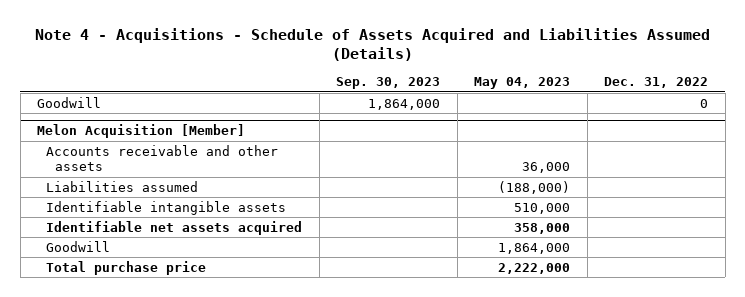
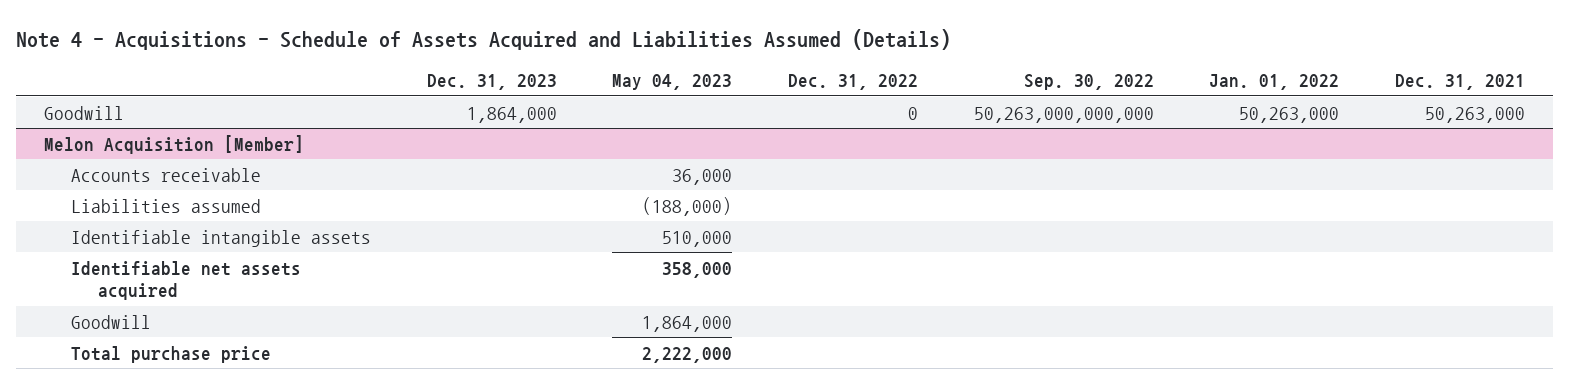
[336,76,441,89] Sep. 30, 2023 -> none
none -> [426,74,557,91] Dec. 31, 2023
none -> [1023,74,1154,91] Sep. 30, 2022
none -> [1209,74,1340,91] Jan. 01, 2022
none -> [1394,74,1525,91] Dec. 31, 2021
[46,144,279,172] Accounts receivable and other assets -> none
none -> [70,167,261,182] Accounts receivable

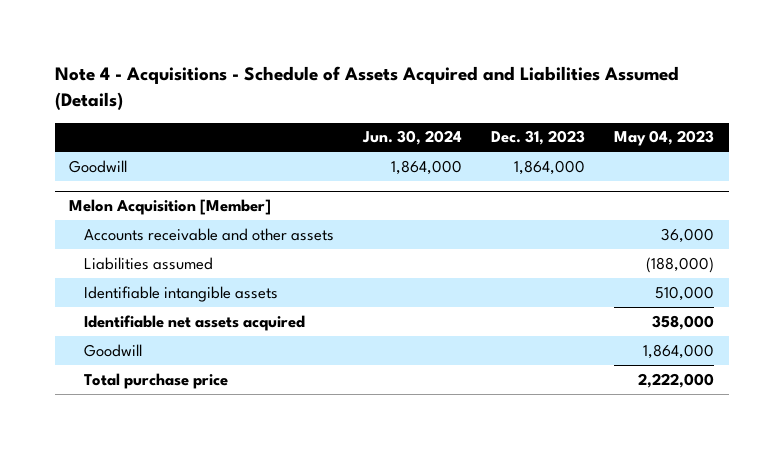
[787,74,918,91] Dec. 31, 2022 -> none
[1023,74,1154,91] Sep. 30, 2022 -> none
[1209,74,1340,91] Jan. 01, 2022 -> none
[1394,74,1525,91] Dec. 31, 2021 -> none
none -> [361,130,462,146] Jun. 30, 2024
[70,167,261,182] Accounts receivable -> none
none -> [83,227,334,241] Accounts receivable and other assets

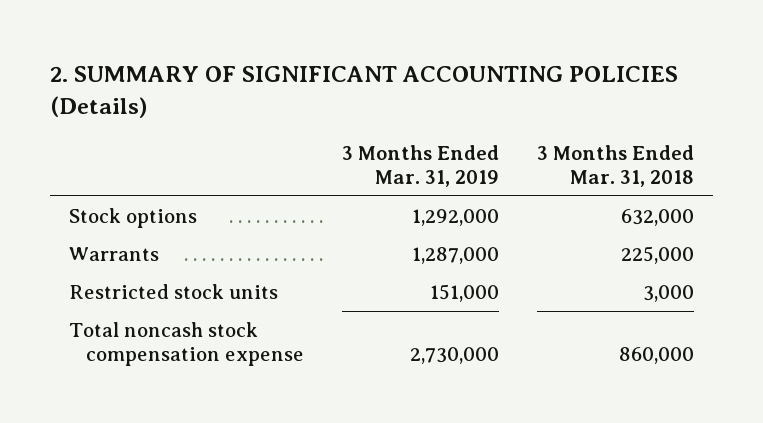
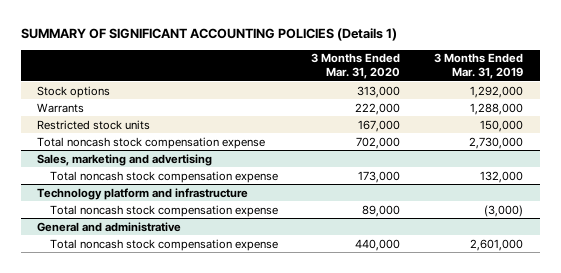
[50,65,679,118] 2. SUMMARY OF SIGNIFICANT ACCOUNTING POLICIES (Details) -> [20,28,397,42] SUMMARY OF SIGNIFICANT ACCOUNTING POLICIES (Details 1)
[537,145,695,187] 3 Months Ended Mar. 31, 2018 -> none
none -> [311,53,401,80] 3 Months Ended Mar. 31, 2020
[412,247,500,265] 1,287,000 -> [470,102,524,115] 1,288,000
[430,284,500,303] 151,000 -> [480,119,524,132] 150,000
none -> [37,153,213,166] Sales, marketing and advertising
none -> [49,170,278,183] Total noncash stock compensation expense
none -> [37,187,249,200] Technology platform and infrastructure
none -> [49,204,278,217] Total noncash stock compensation expense
none -> [37,221,182,232] General and administrative
none -> [49,238,278,251] Total noncash stock compensation expense

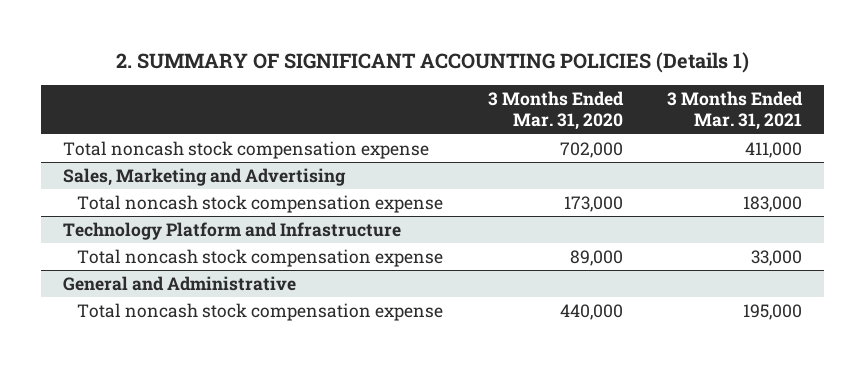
[20,28,397,42] SUMMARY OF SIGNIFICANT ACCOUNTING POLICIES (Details 1) -> [115,52,749,74] 2. SUMMARY OF SIGNIFICANT ACCOUNTING POLICIES (Details 1)
[434,53,524,80] 3 Months Ended Mar. 31, 2019 -> none
none -> [667,91,804,131] 3 Months Ended Mar. 31, 2021
[37,85,111,98] Stock options -> none
[37,102,85,113] Warrants -> none
[37,119,151,130] Restricted stock units -> none
[37,153,213,166] Sales, marketing and advertising -> [63,167,347,186] Sales, Marketing and Advertising
[37,187,249,200] Technology platform and infrastructure -> [63,221,402,240] Technology Platform and Infrastructure
[37,221,182,232] General and administrative -> [63,275,297,291] General and Administrative

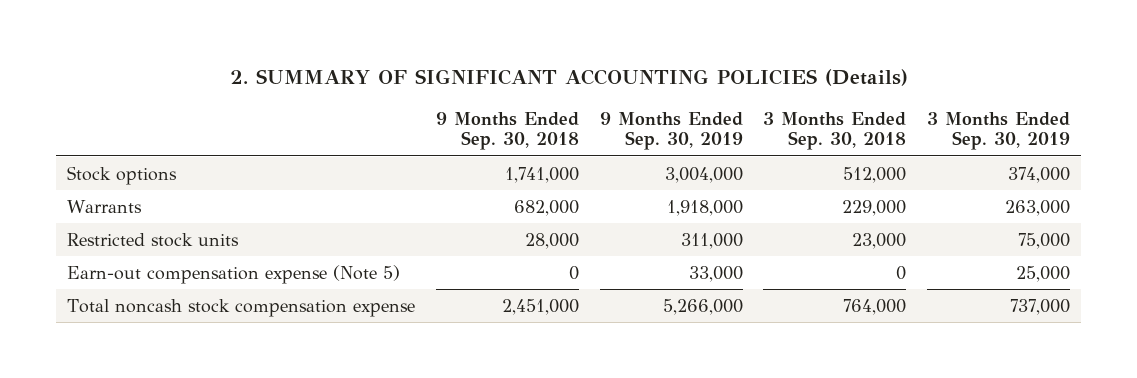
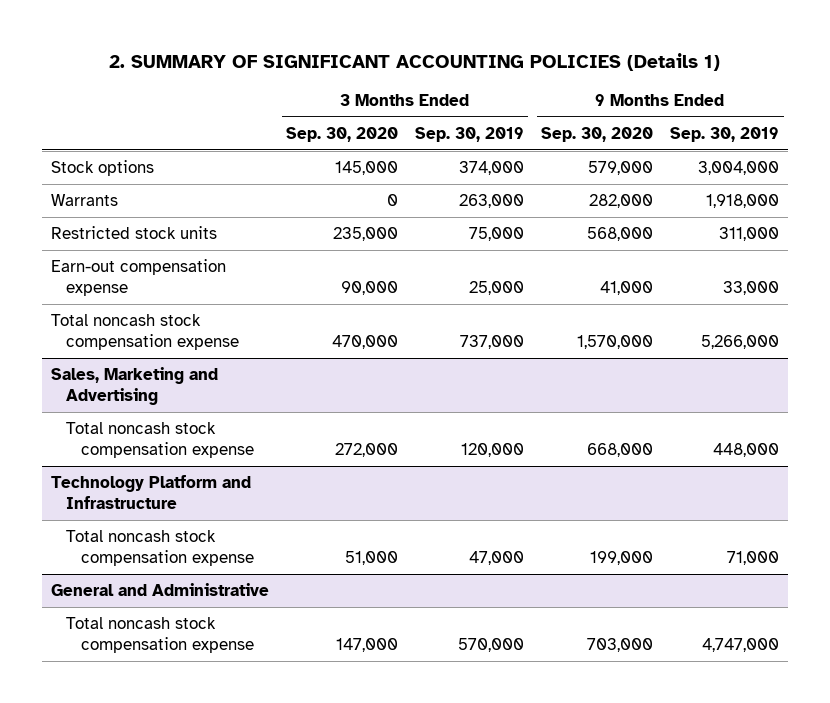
[229,68,908,86] 2. SUMMARY OF SIGNIFICANT ACCOUNTING POLICIES (Details) -> [109,52,721,71] 2. SUMMARY OF SIGNIFICANT ACCOUNTING POLICIES (Details 1)
[435,111,579,151] 9 Months Ended Sep. 30, 2018 -> none
[763,111,907,151] 3 Months Ended Sep. 30, 2018 -> none
none -> [285,126,398,142] Sep. 30, 2020
none -> [541,126,654,142] Sep. 30, 2020
[66,264,400,284] Earn-out compensation expense (Note 5) -> [50,258,226,296] Earn-out compensation expense
none -> [50,366,218,405] Sales, Marketing and Advertising
none -> [65,421,254,458] Total noncash stock compensation expense
none -> [50,474,251,509] Technology Platform and Infrastructure
none -> [65,529,254,566] Total noncash stock compensation expense
none -> [50,582,269,596] General and Administrative
none -> [65,616,254,653] Total noncash stock compensation expense

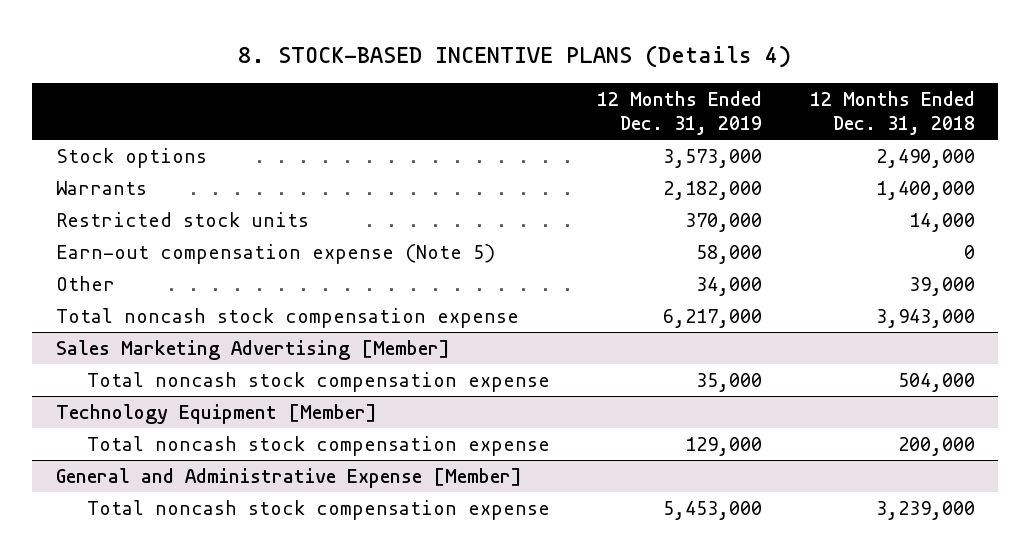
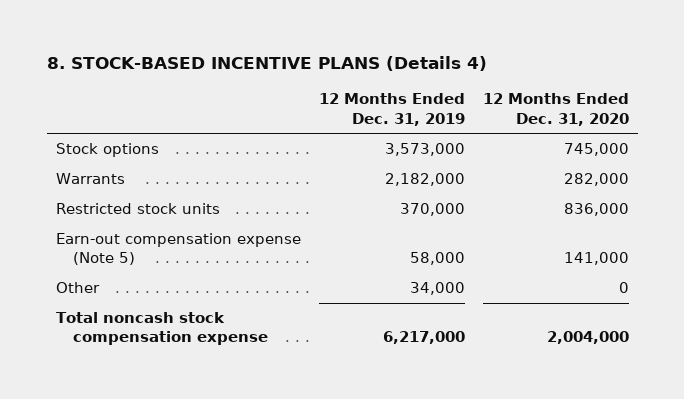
[809,91,975,136] 12 Months Ended Dec. 31, 2018 -> none
none -> [482,93,629,126] 12 Months Ended Dec. 31, 2020
[55,339,450,360] Sales Marketing Advertising [Member] -> none
[86,371,550,392] Total noncash stock compensation expense -> none
[55,403,377,424] Technology Equipment [Member] -> none
[86,435,550,456] Total noncash stock compensation expense -> none
[55,467,522,488] General and Administrative Expense [Member] -> none
[86,499,550,520] Total noncash stock compensation expense -> none

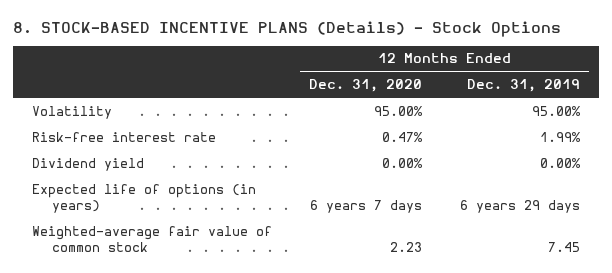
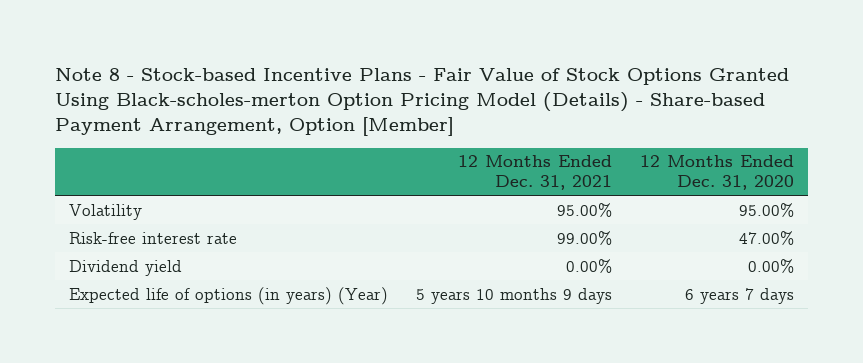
[12,20,561,37] 8. STOCK-BASED INCENTIVE PLANS (Details) - Stock Options -> [55,67,790,137] Note 8 - Stock-based Incentive Plans - Fair Value of Stock Options Granted Using Black-scholes-merton Option Pricing Model (Details) - Share-based Payment Arrangement, Option [Member]
[466,79,580,93] Dec. 31, 2019 -> none
none -> [458,155,613,191] 12 Months Ended Dec. 31, 2021
[382,131,424,142] 0.47% -> [739,230,795,245] 47.00%
[31,225,272,252] Weighted-average fair value of common stock -> none
[31,183,256,213] Expected life of options (in years) -> [69,286,389,305] Expected life of options (in years) (Year)

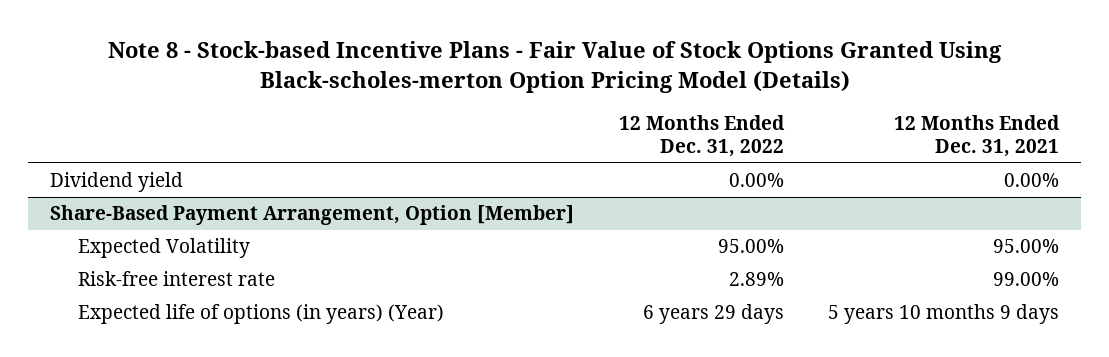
[55,67,790,137] Note 8 - Stock-based Incentive Plans - Fair Value of Stock Options Granted Using Black-scholes-merton Option Pricing Model (Details) - Share-based Payment Arrangement, Option [Member] -> [107,41,1002,93] Note 8 - Stock-based Incentive Plans - Fair Value of Stock Options Granted Using Black-scholes-merton Option Pricing Model (Details)
[640,155,795,191] 12 Months Ended Dec. 31, 2020 -> none
none -> [618,115,785,158] 12 Months Ended Dec. 31, 2022
[69,203,143,220] Volatility -> none
[69,231,238,244] Risk-free interest rate -> none
none -> [50,205,575,226] Share-Based Payment Arrangement, Option [Member]
none -> [78,238,251,259] Expected Volatility
none -> [78,271,276,287] Risk-free interest rate

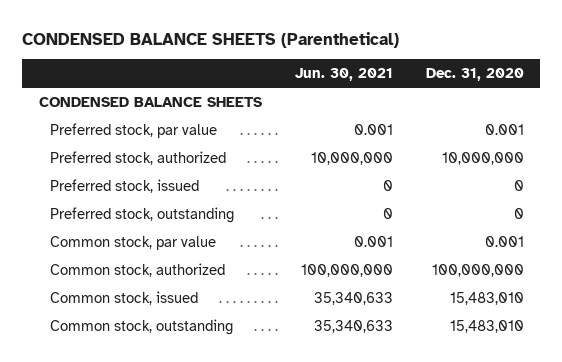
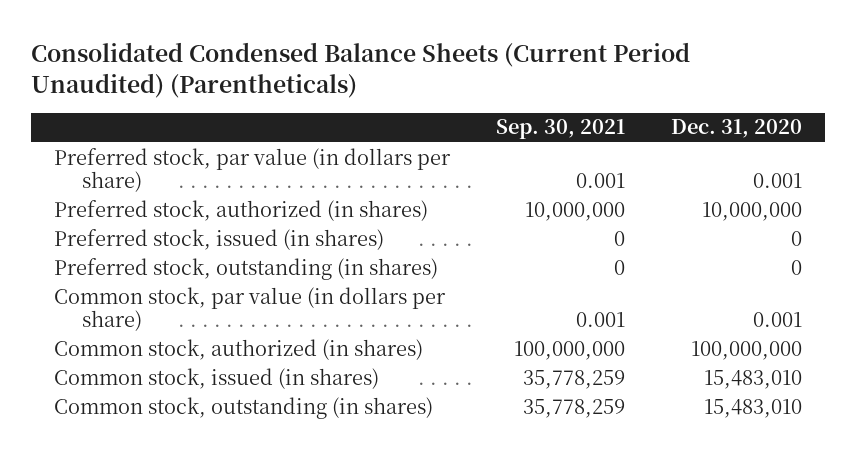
[22,31,400,48] CONDENSED BALANCE SHEETS (Parenthetical) -> [30,41,690,98] Consolidated Condensed Balance Sheets (Current Period Unaudited) (Parentheticals)
[294,68,393,82] Jun. 30, 2021 -> none
none -> [495,119,625,140] Sep. 30, 2021
[38,97,262,108] CONDENSED BALANCE SHEETS -> none
[49,123,217,139] Preferred stock, par value -> [53,147,451,192] Preferred stock, par value (in dollars per share)
[49,151,226,166] Preferred stock, authorized -> [53,199,428,221] Preferred stock, authorized (in shares)
[49,179,199,194] Preferred stock, issued -> [53,228,384,250] Preferred stock, issued (in shares)
[49,207,234,224] Preferred stock, outstanding -> [53,257,438,280] Preferred stock, outstanding (in shares)
[49,236,216,251] Common stock, par value -> [53,286,446,331] Common stock, par value (in dollars per share)
[49,263,225,278] Common stock, authorized -> [53,338,423,360] Common stock, authorized (in shares)
[49,291,198,306] Common stock, issued -> [53,367,379,389] Common stock, issued (in shares)
[49,319,233,336] Common stock, outstanding -> [53,396,433,419] Common stock, outstanding (in shares)

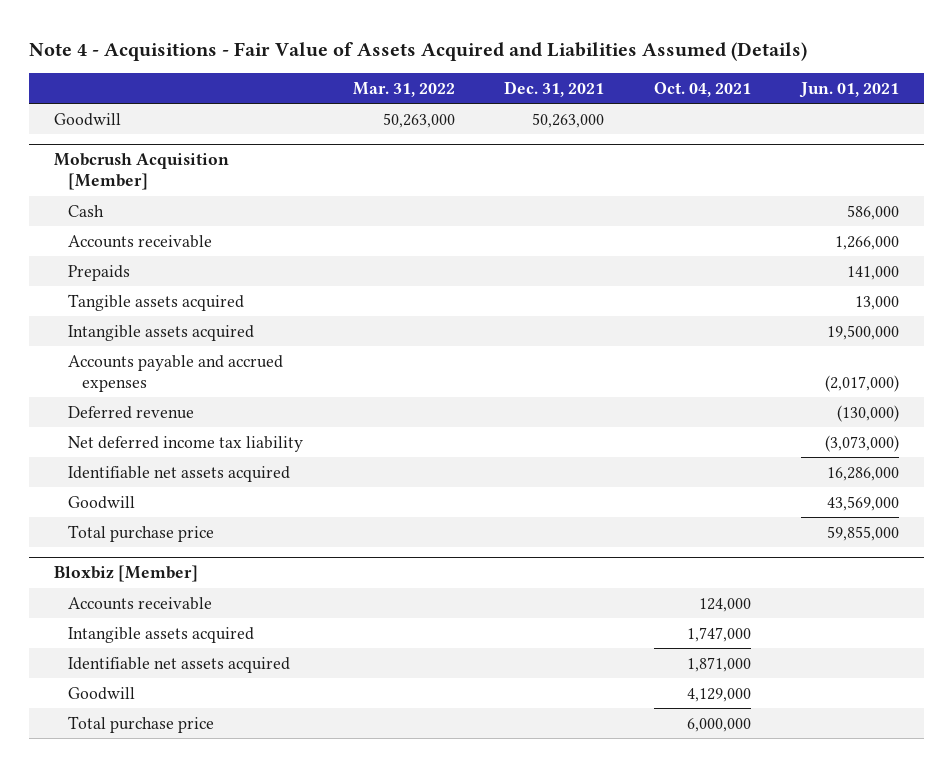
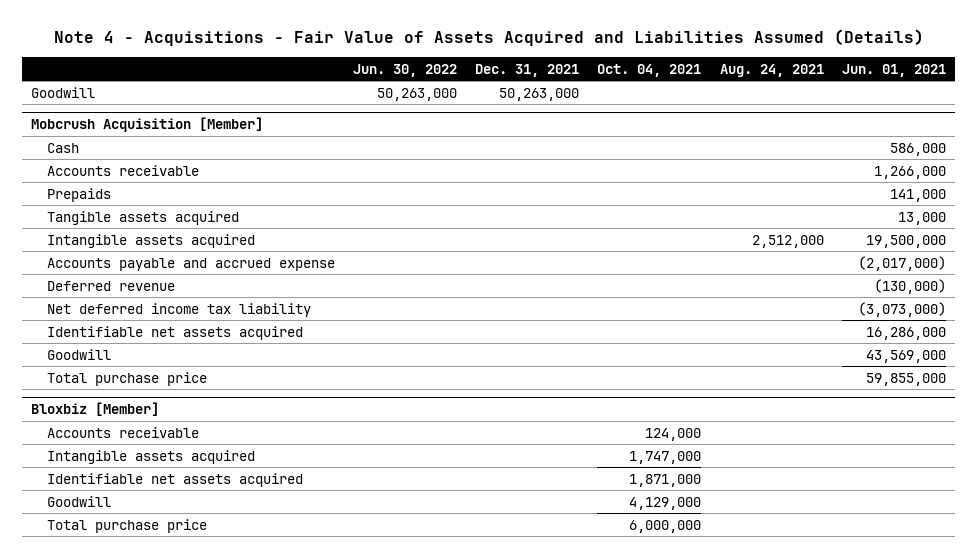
[352,81,455,97] Mar. 31, 2022 -> none
none -> [352,63,457,77] Jun. 30, 2022
none -> [719,63,824,77] Aug. 24, 2021
[68,354,284,392] Accounts payable and accrued expenses -> [46,257,335,271] Accounts payable and accrued expense

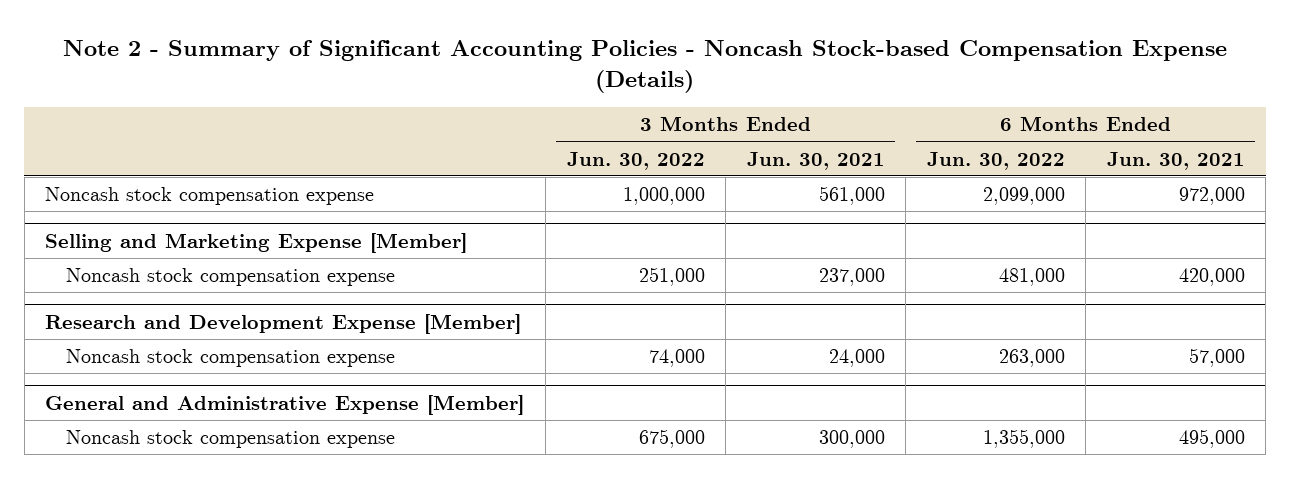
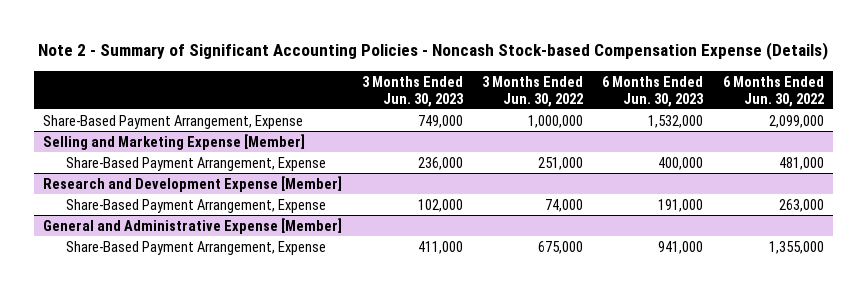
[746,151,885,170] Jun. 30, 2021 -> none
[1106,151,1245,170] Jun. 30, 2021 -> none
none -> [361,75,464,107] 3 Months Ended Jun. 30, 2023
none -> [602,75,705,107] 6 Months Ended Jun. 30, 2023
[45,187,375,206] Noncash stock compensation expense -> [43,114,304,129] Share-Based Payment Arrangement, Expense
[66,268,396,287] Noncash stock compensation expense -> [65,156,326,171] Share-Based Payment Arrangement, Expense
[66,349,396,368] Noncash stock compensation expense -> [65,198,326,213] Share-Based Payment Arrangement, Expense
[66,430,396,449] Noncash stock compensation expense -> [65,240,326,255] Share-Based Payment Arrangement, Expense

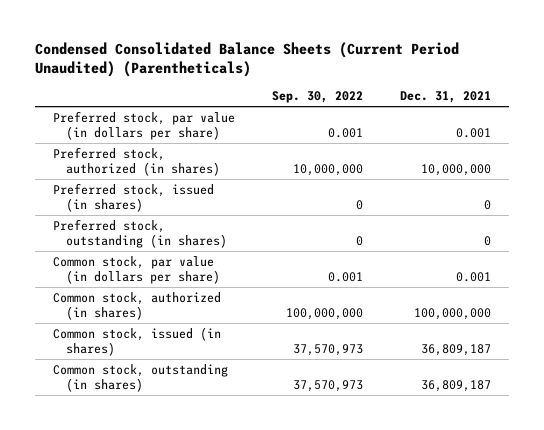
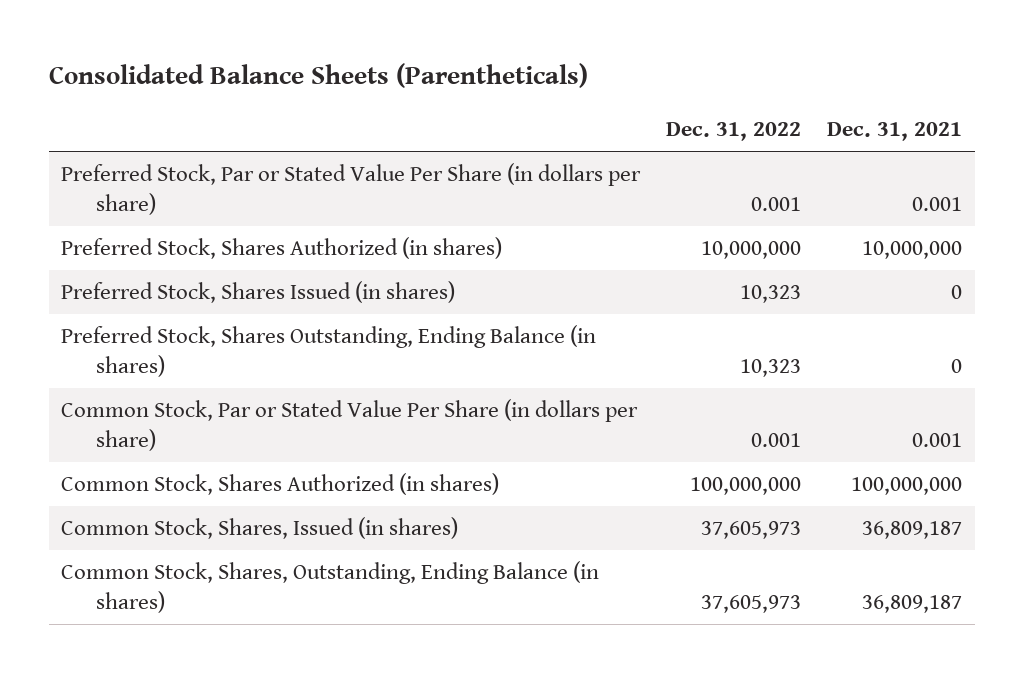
[34,42,459,78] Condensed Consolidated Balance Sheets (Current Period Unaudited) (Parentheticals) -> [48,63,588,89] Consolidated Balance Sheets (Parentheticals)
[271,91,363,104] Sep. 30, 2022 -> none
none -> [666,122,802,142] Dec. 31, 2022
[53,110,236,140] Preferred stock, par value (in dollars per share) -> [61,163,642,215] Preferred Stock, Par or Stated Value Per Share (in dollars per share)
[53,146,221,176] Preferred stock, authorized (in shares) -> [61,237,503,260] Preferred Stock, Shares Authorized (in shares)
[53,182,215,212] Preferred stock, issued (in shares) -> [61,281,456,304] Preferred Stock, Shares Issued (in shares)
[53,218,228,248] Preferred stock, outstanding (in shares) -> [61,325,597,377] Preferred Stock, Shares Outstanding, Ending Balance (in shares)
[53,255,221,284] Common stock, par value (in dollars per share) -> [61,399,639,451] Common Stock, Par or Stated Value Per Share (in dollars per share)
[53,291,222,320] Common stock, authorized (in shares) -> [61,473,500,496] Common Stock, Shares Authorized (in shares)
[53,326,222,356] Common stock, issued (in shares) -> [61,517,459,540] Common Stock, Shares, Issued (in shares)
[53,363,229,392] Common stock, outstanding (in shares) -> [61,561,600,613] Common Stock, Shares, Outstanding, Ending Balance (in shares)

